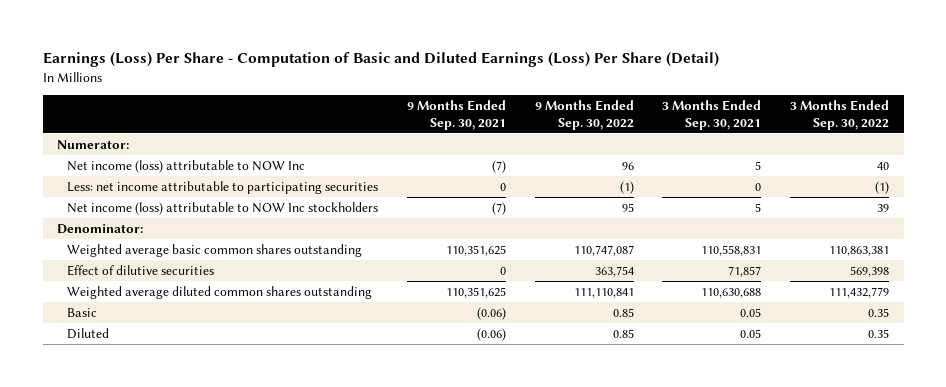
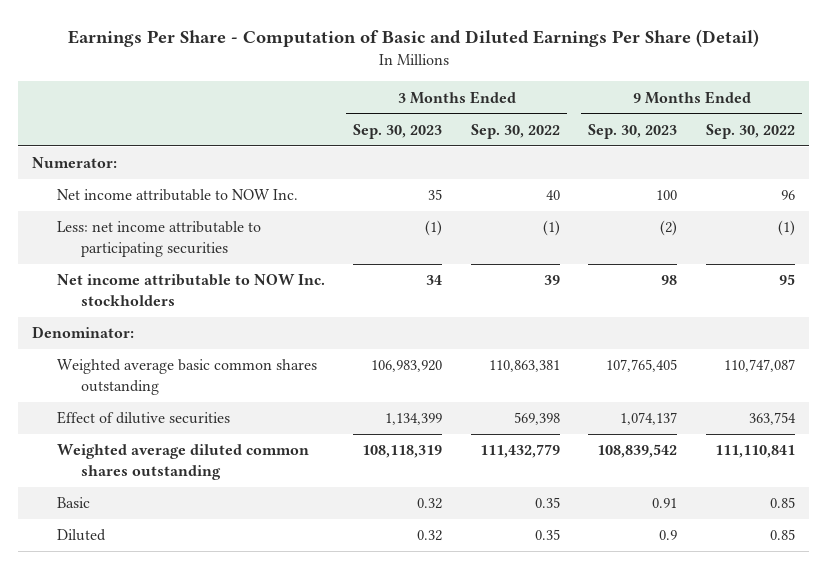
[42,52,719,68] Earnings (Loss) Per Share - Computation of Basic and Diluted Earnings (Loss) Per Share (Detail) -> [67,29,759,48] Earnings Per Share - Computation of Basic and Diluted Earnings Per Share (Detail)
[406,99,506,130] 9 Months Ended Sep. 30, 2021 -> none
[662,99,762,130] 3 Months Ended Sep. 30, 2021 -> none
none -> [353,123,443,139] Sep. 30, 2023
none -> [588,123,678,139] Sep. 30, 2023
[66,159,305,173] Net income (loss) attributable to NOW Inc -> [56,189,298,202] Net income attributable to NOW Inc.
[66,201,378,215] Net income (loss) attributable to NOW Inc stockholders -> [56,274,325,306] Net income attributable to NOW Inc. stockholders

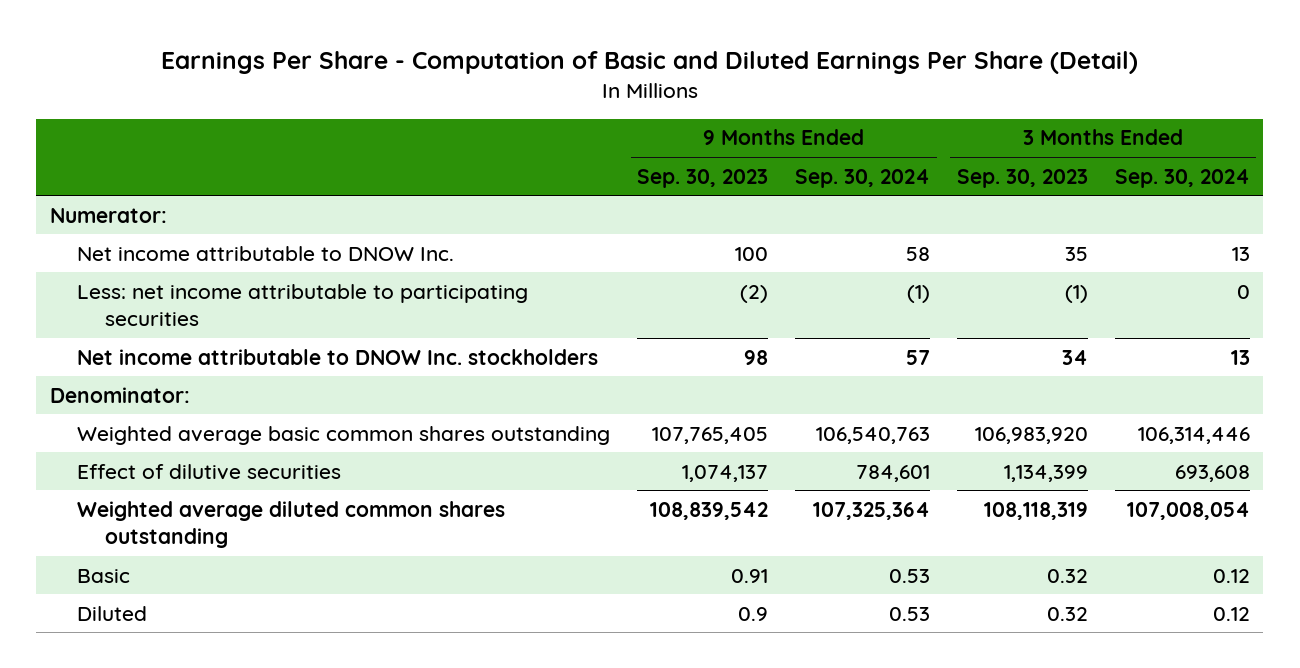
[470,123,560,139] Sep. 30, 2022 -> none
[705,123,795,139] Sep. 30, 2022 -> none
none -> [795,168,931,188] Sep. 30, 2024
none -> [1114,168,1250,188] Sep. 30, 2024
[56,189,298,202] Net income attributable to NOW Inc. -> [77,245,455,261] Net income attributable to DNOW Inc.
[56,274,325,306] Net income attributable to NOW Inc. stockholders -> [77,348,599,365] Net income attributable to DNOW Inc. stockholders

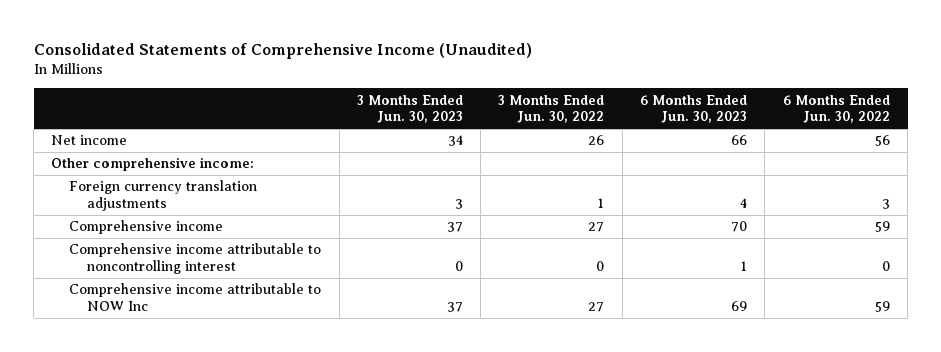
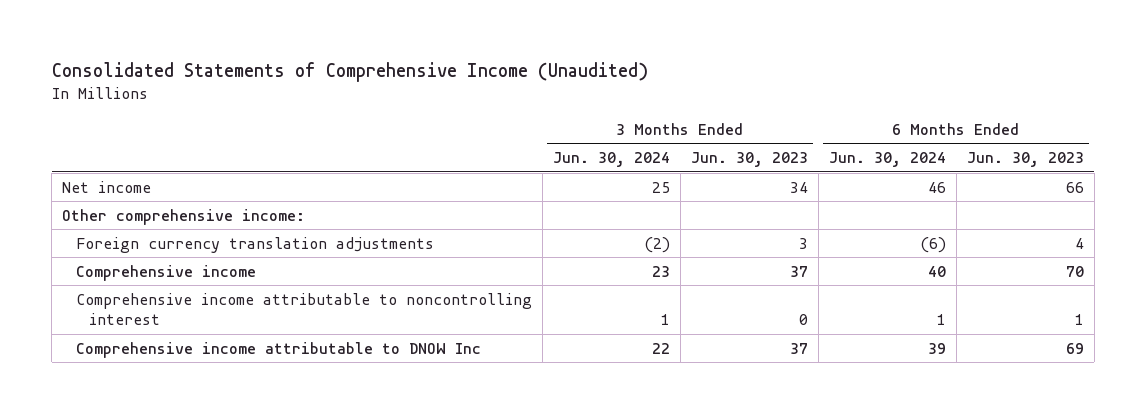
[498,94,605,124] 3 Months Ended Jun. 30, 2022 -> none
[782,94,890,124] 6 Months Ended Jun. 30, 2022 -> none
none -> [552,152,670,168] Jun. 30, 2024
none -> [828,152,946,168] Jun. 30, 2024
[69,283,322,312] Comprehensive income attributable to NOW Inc -> [75,341,481,358] Comprehensive income attributable to DNOW Inc

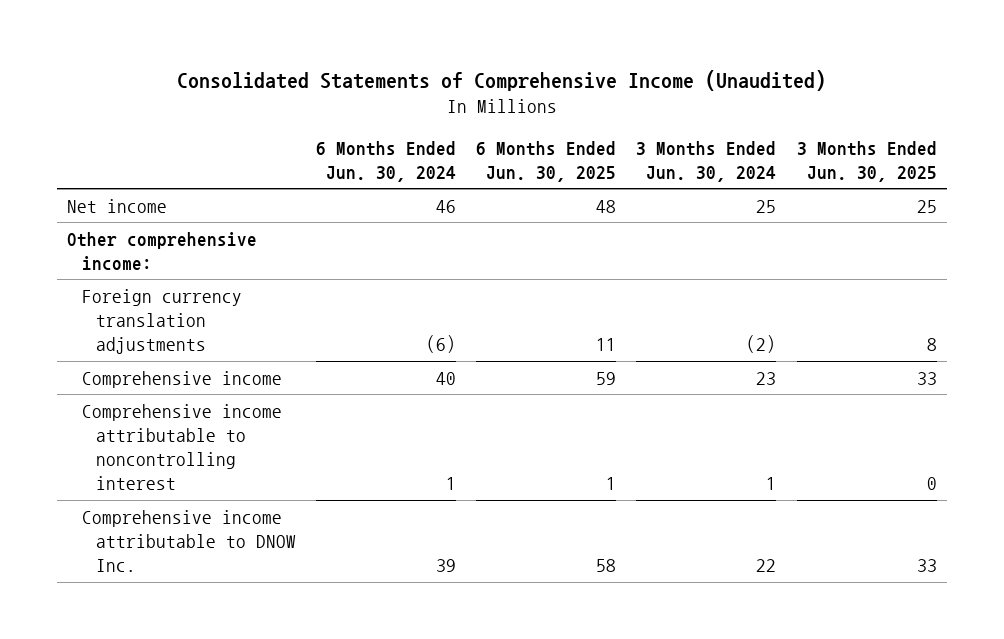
[690,152,808,168] Jun. 30, 2023 -> none
[966,152,1084,168] Jun. 30, 2023 -> none
none -> [476,140,617,183] 6 Months Ended Jun. 30, 2025
none -> [796,140,937,183] 3 Months Ended Jun. 30, 2025
[75,341,481,358] Comprehensive income attributable to DNOW Inc -> [81,509,296,573] Comprehensive income attributable to DNOW Inc.

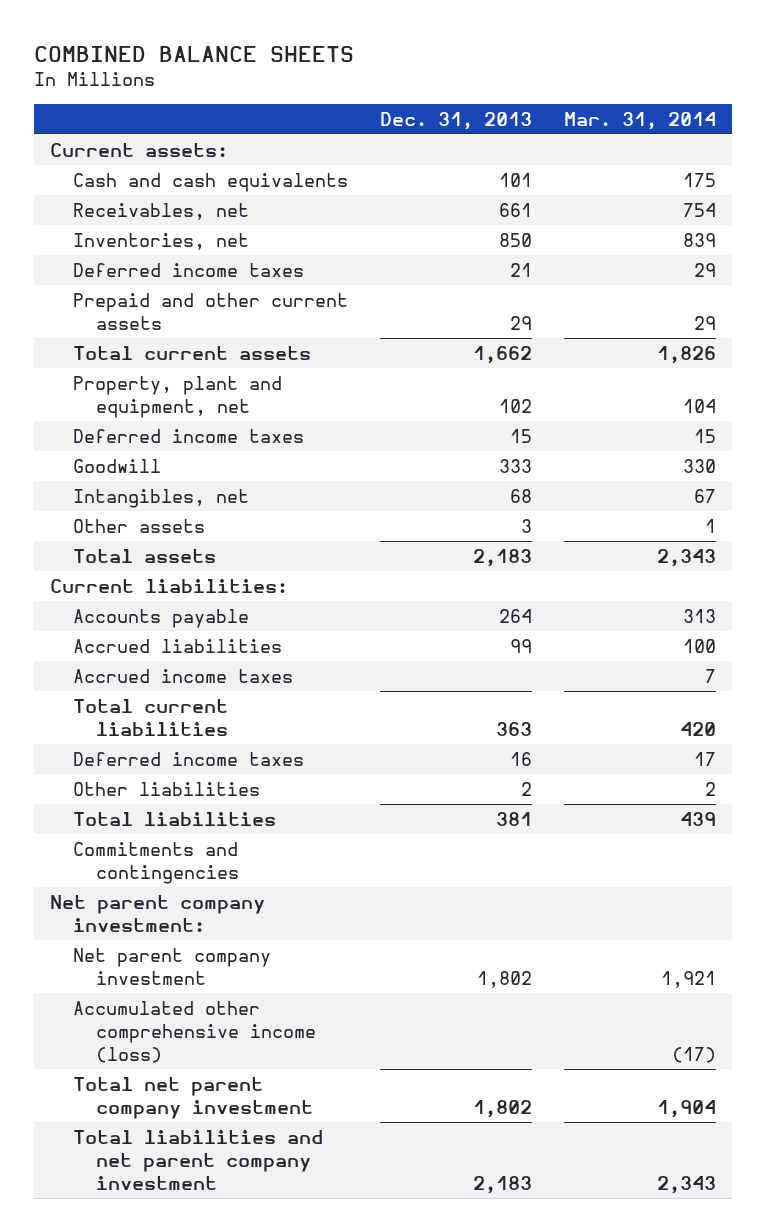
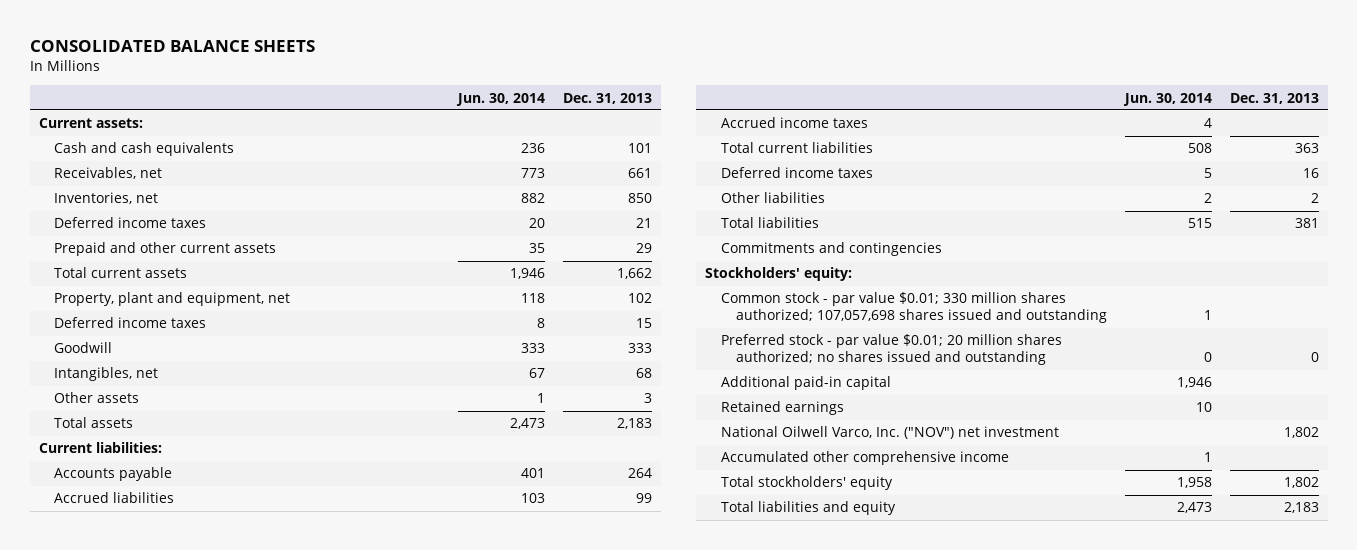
[34,46,355,63] COMBINED BALANCE SHEETS -> [29,39,315,52] CONSOLIDATED BALANCE SHEETS
[564,111,717,130] Mar. 31, 2014 -> none
none -> [456,92,546,106] Jun. 30, 2014
[50,894,266,932] Net parent company investment: -> [705,267,853,282] Stockholders' equity:
none -> [720,292,1108,324] Common stock - par value $0.01; 330 million shares authorized; 107,057,698 shares issued and outstanding
none -> [720,334,1062,366] Preferred stock - par value $0.01; 20 million shares authorized; no shares issued and outstanding
none -> [720,376,891,391] Additional paid-in capital
none -> [720,401,844,416] Retained earnings
[73,947,272,985] Net parent company investment -> [720,426,1059,440] National Oilwell Varco, Inc. ("NOV") net investment
[73,1000,317,1064] Accumulated other comprehensive income (loss) -> [720,451,1009,466] Accumulated other comprehensive income
[73,1076,314,1119] Total net parent company investment -> [720,476,893,491] Total stockholders' equity
[73,1129,324,1191] Total liabilities and net parent company investment -> [720,501,896,516] Total liabilities and equity

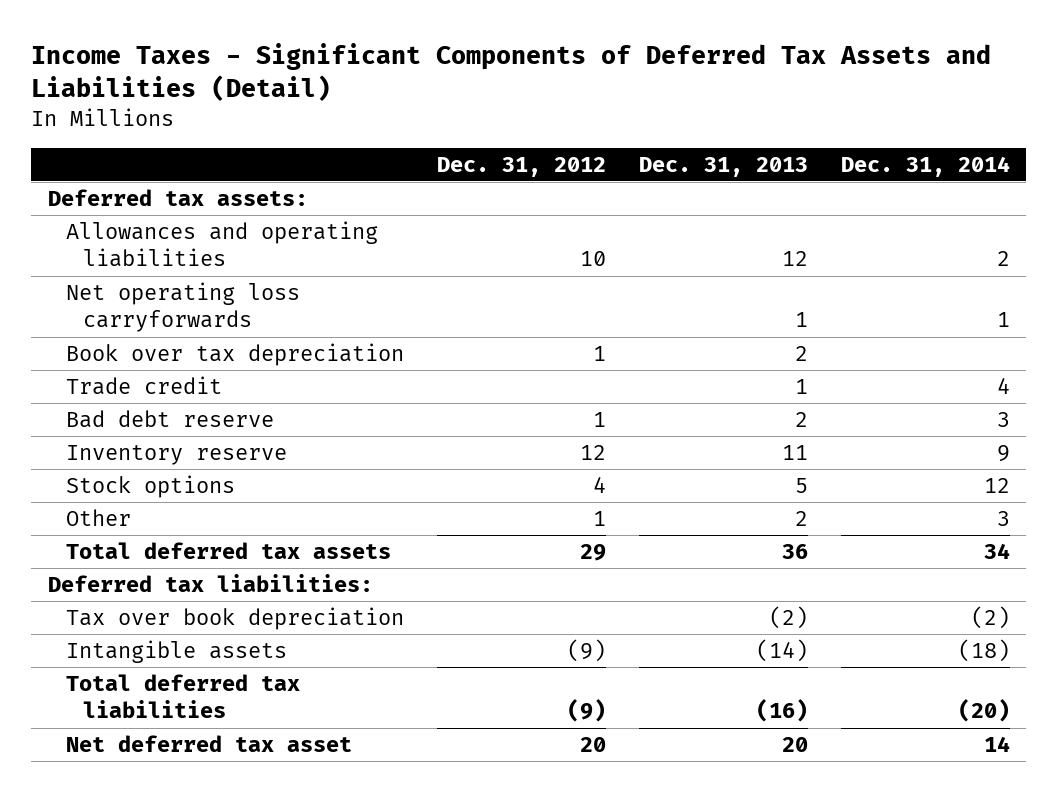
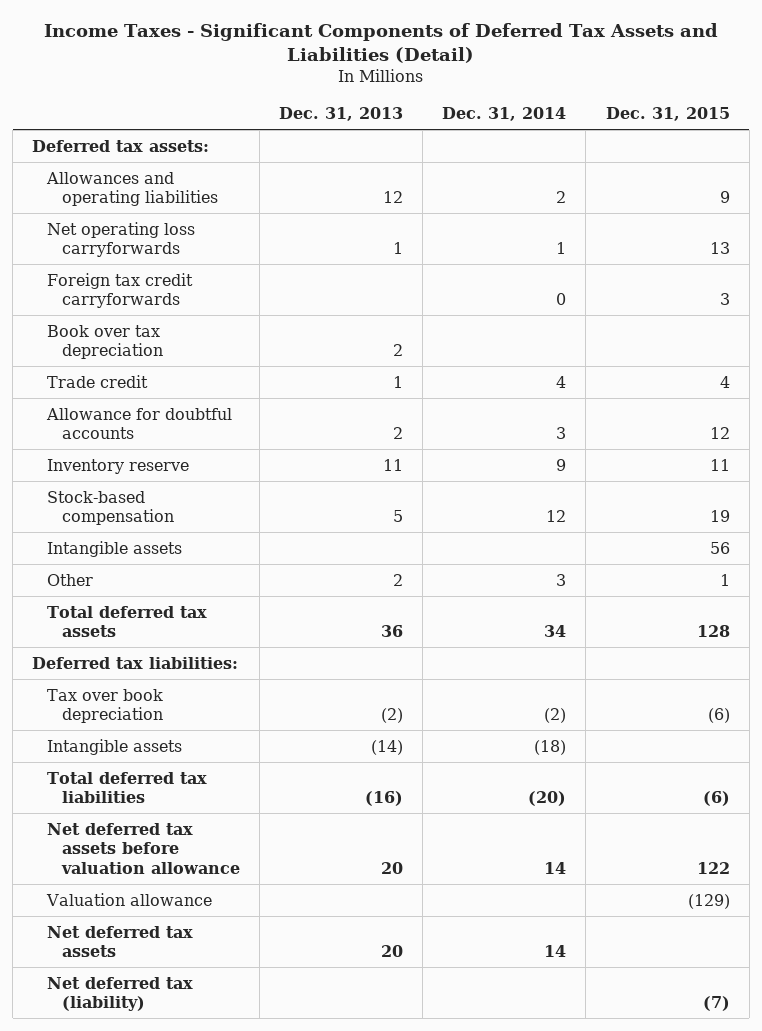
[436,156,606,177] Dec. 31, 2012 -> none
none -> [605,107,730,122] Dec. 31, 2015
none -> [47,272,194,309] Foreign tax credit carryforwards
[65,410,274,429] Bad debt reserve -> none
none -> [46,407,233,440] Allowance for doubtful accounts
[65,475,235,499] Stock options -> [47,490,174,526] Stock-based compensation
none -> [47,540,183,557] Intangible assets
none -> [47,822,240,874] Net deferred tax assets before valuation allowance
none -> [46,892,213,906] Valuation allowance
[65,735,352,753] Net deferred tax asset -> [47,925,194,958] Net deferred tax assets
none -> [47,976,194,1012] Net deferred tax (liability)

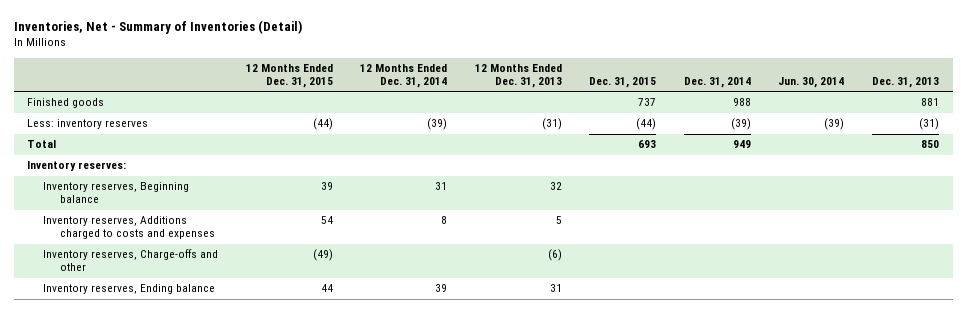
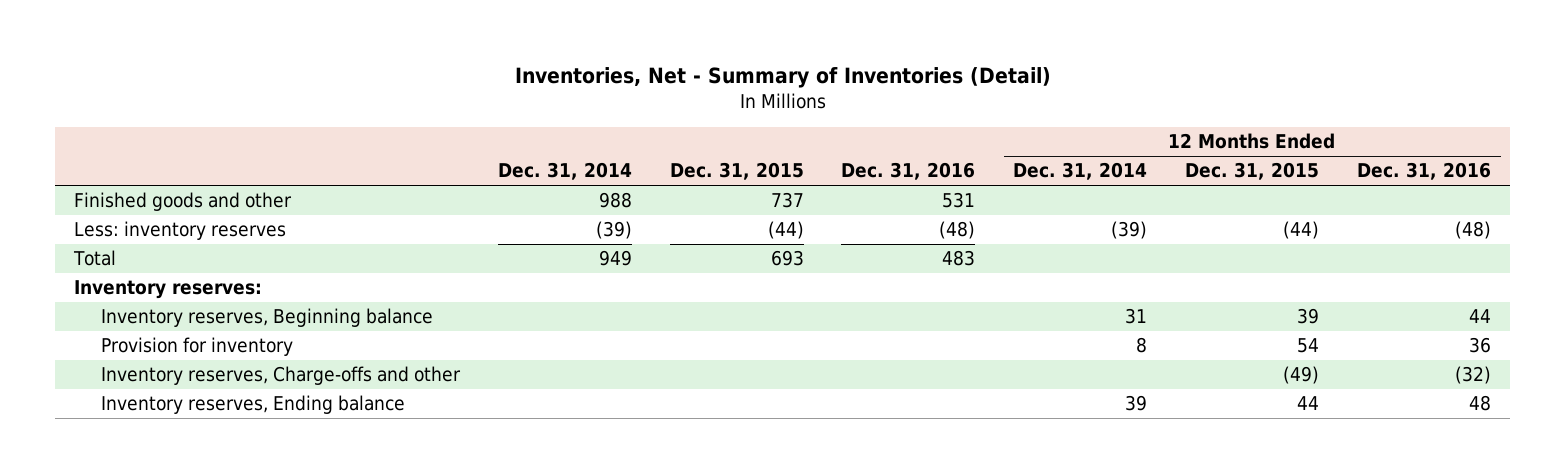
[474,64,562,89] 12 Months Ended Dec. 31, 2013 -> none
[778,77,845,89] Jun. 30, 2014 -> none
[871,77,939,89] Dec. 31, 2013 -> none
none -> [841,162,976,181] Dec. 31, 2016
none -> [1357,162,1492,181] Dec. 31, 2016
[27,98,105,109] Finished goods -> [73,192,292,212] Finished goods and other
[43,216,215,240] Inventory reserves, Additions charged to costs and expenses -> [100,337,293,357] Provision for inventory

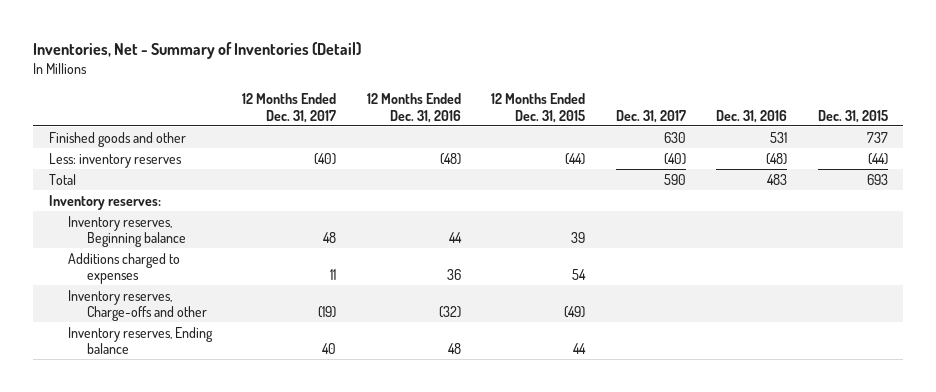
[497,162,632,181] Dec. 31, 2014 -> none
[1013,162,1148,181] Dec. 31, 2014 -> none
none -> [242,93,337,123] 12 Months Ended Dec. 31, 2017
none -> [615,109,686,123] Dec. 31, 2017
[100,337,293,357] Provision for inventory -> [67,252,180,285] Additions charged to expenses

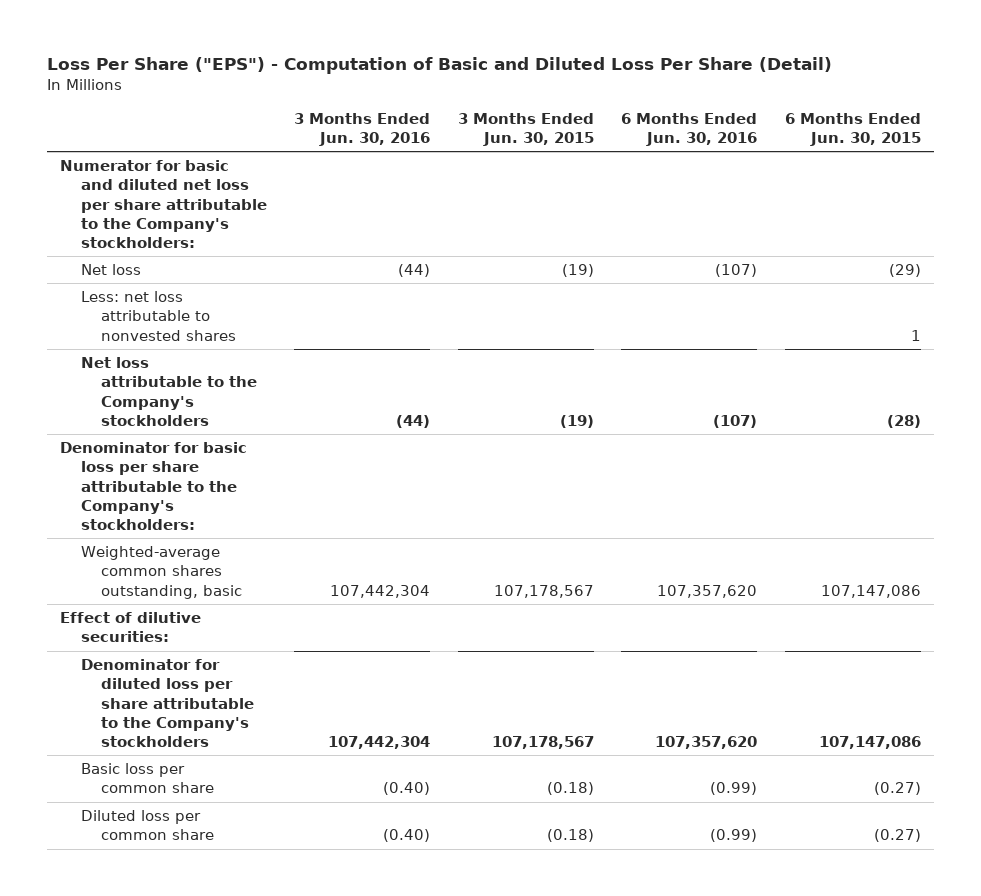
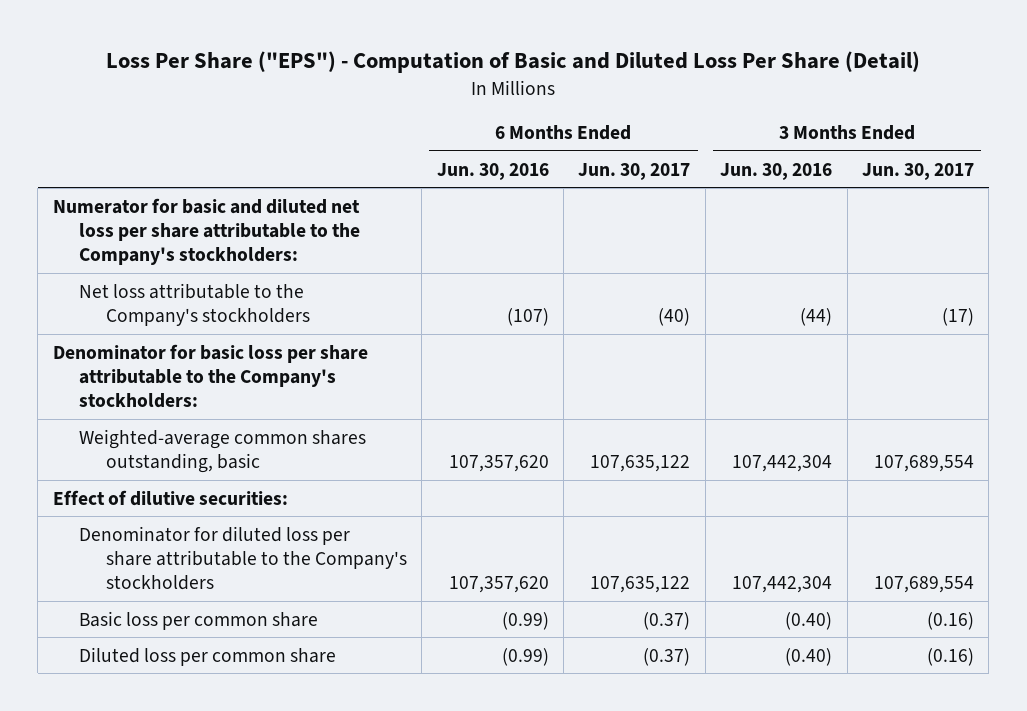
[457,113,594,147] 3 Months Ended Jun. 30, 2015 -> none
[784,113,921,147] 6 Months Ended Jun. 30, 2015 -> none
none -> [578,162,691,180] Jun. 30, 2017
none -> [862,162,975,180] Jun. 30, 2017
[80,264,141,276] Net loss -> none
[80,291,236,341] Less: net loss attributable to nonvested shares -> none

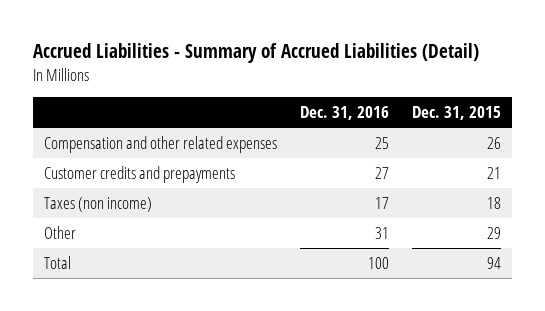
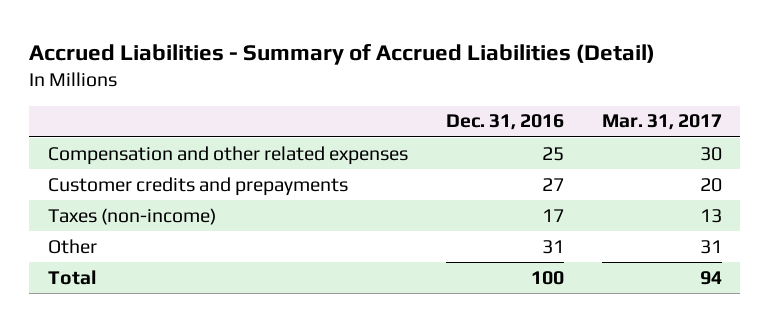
[411,105,501,120] Dec. 31, 2015 -> none
none -> [601,114,722,131] Mar. 31, 2017
[44,196,153,212] Taxes (non income) -> [48,207,217,225] Taxes (non-income)

